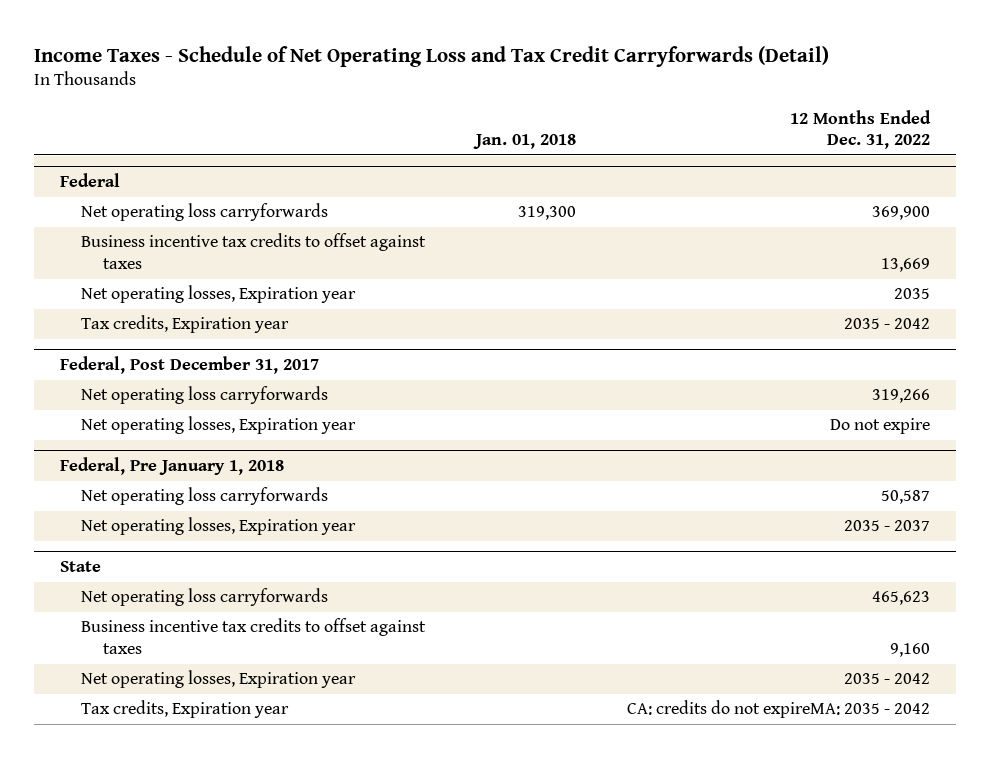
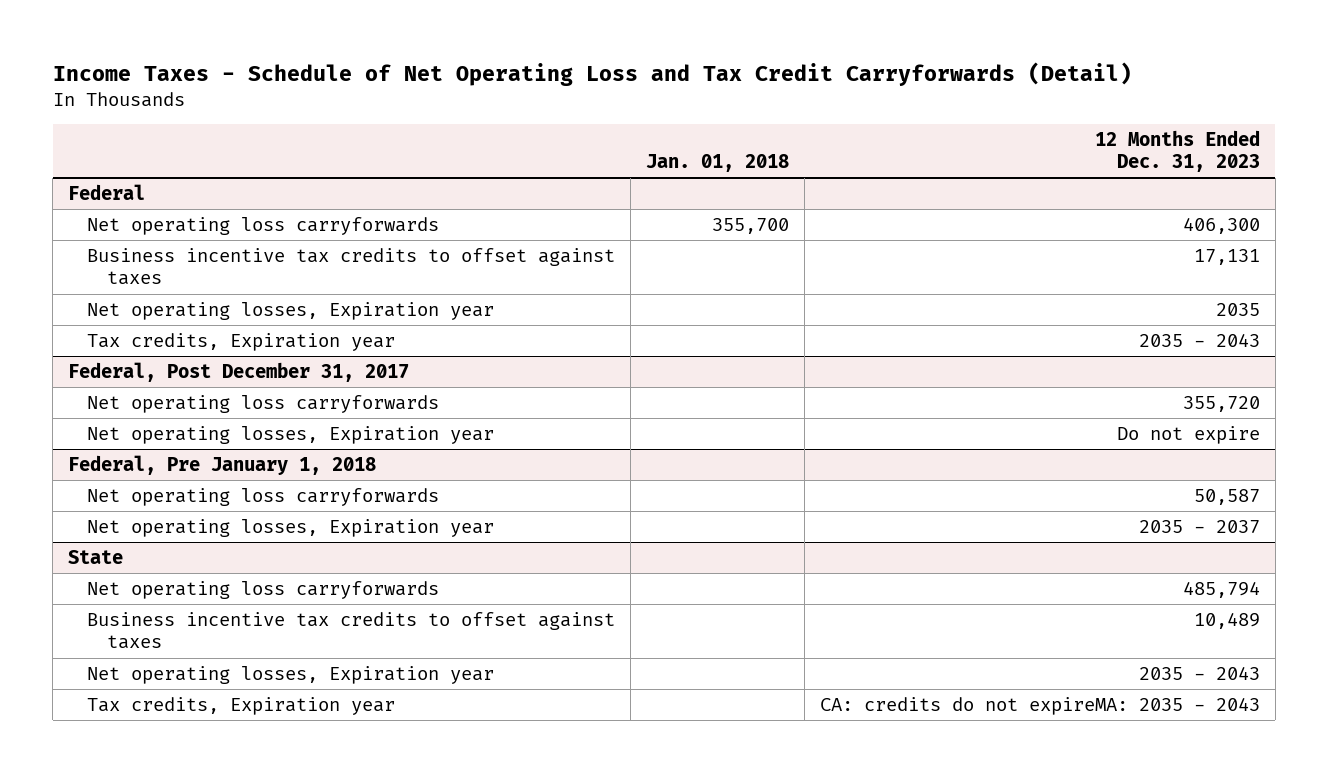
[790,109,932,150] 12 Months Ended Dec. 31, 2022 -> none
none -> [1094,129,1260,173] 12 Months Ended Dec. 31, 2023
[518,206,577,221] 319,300 -> [712,217,790,234] 355,700

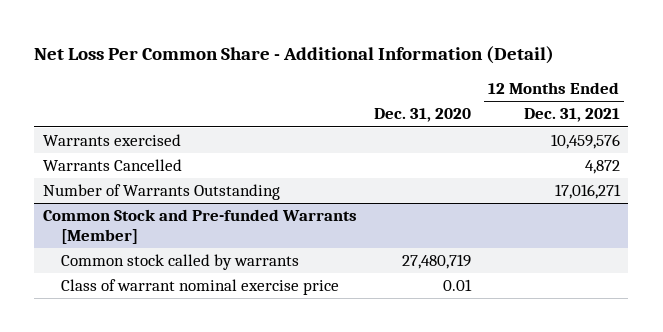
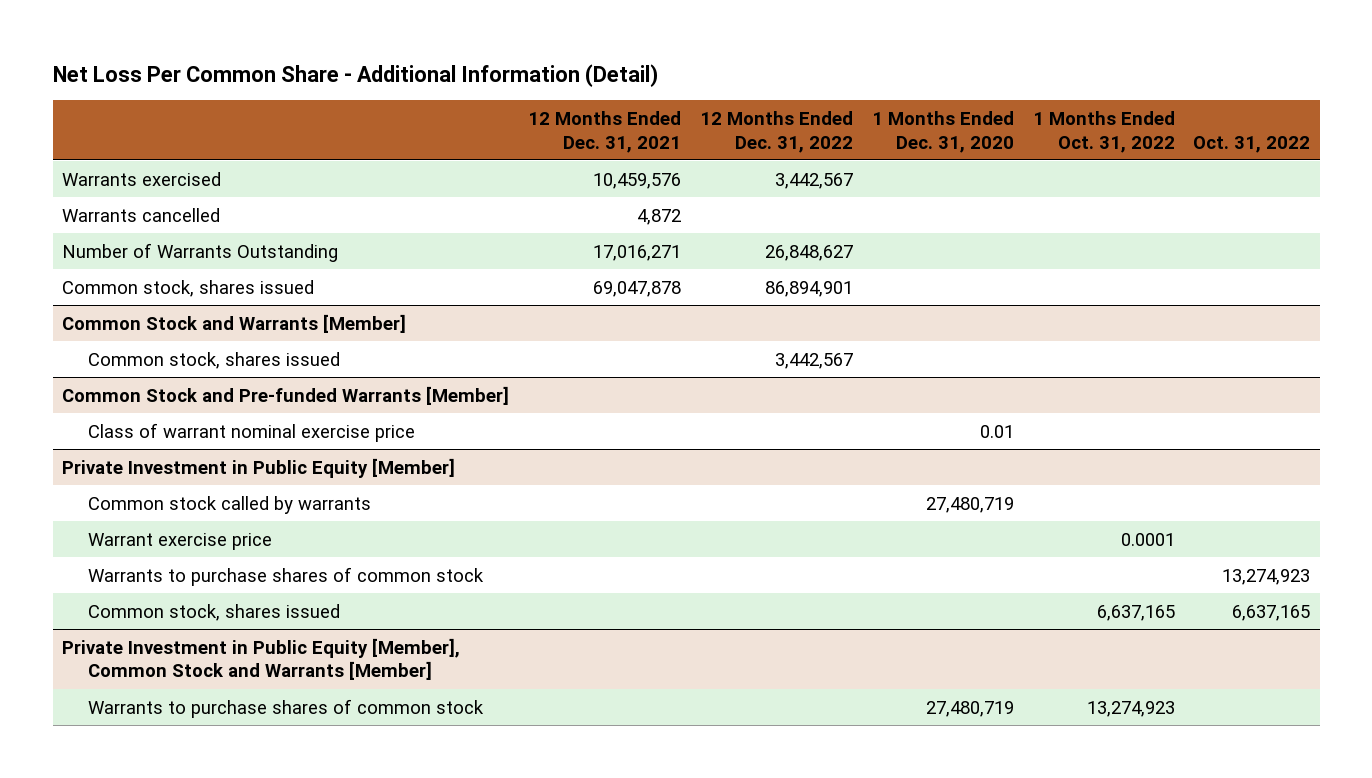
[374,108,472,123] Dec. 31, 2020 -> none
none -> [699,111,853,153] 12 Months Ended Dec. 31, 2022
none -> [871,111,1014,153] 1 Months Ended Dec. 31, 2020
none -> [1032,111,1175,153] 1 Months Ended Oct. 31, 2022
none -> [1193,135,1311,153] Oct. 31, 2022
[43,159,183,172] Warrants Cancelled -> [62,207,221,222] Warrants cancelled
none -> [62,279,315,297] Common stock, shares issued
none -> [62,313,407,333] Common Stock and Warrants [Member]
none -> [87,351,340,369] Common stock, shares issued
[61,254,300,271] Common stock called by warrants -> none
none -> [62,457,456,478] Private Investment in Public Equity [Member]
none -> [87,495,371,514] Common stock called by warrants
none -> [87,532,272,550] Warrant exercise price
none -> [87,566,484,586] Warrants to purchase shares of common stock
none -> [87,603,340,621] Common stock, shares issued
none -> [62,637,461,681] Private Investment in Public Equity [Member], Common Stock and Warrants [Member]
none -> [87,698,484,718] Warrants to purchase shares of common stock

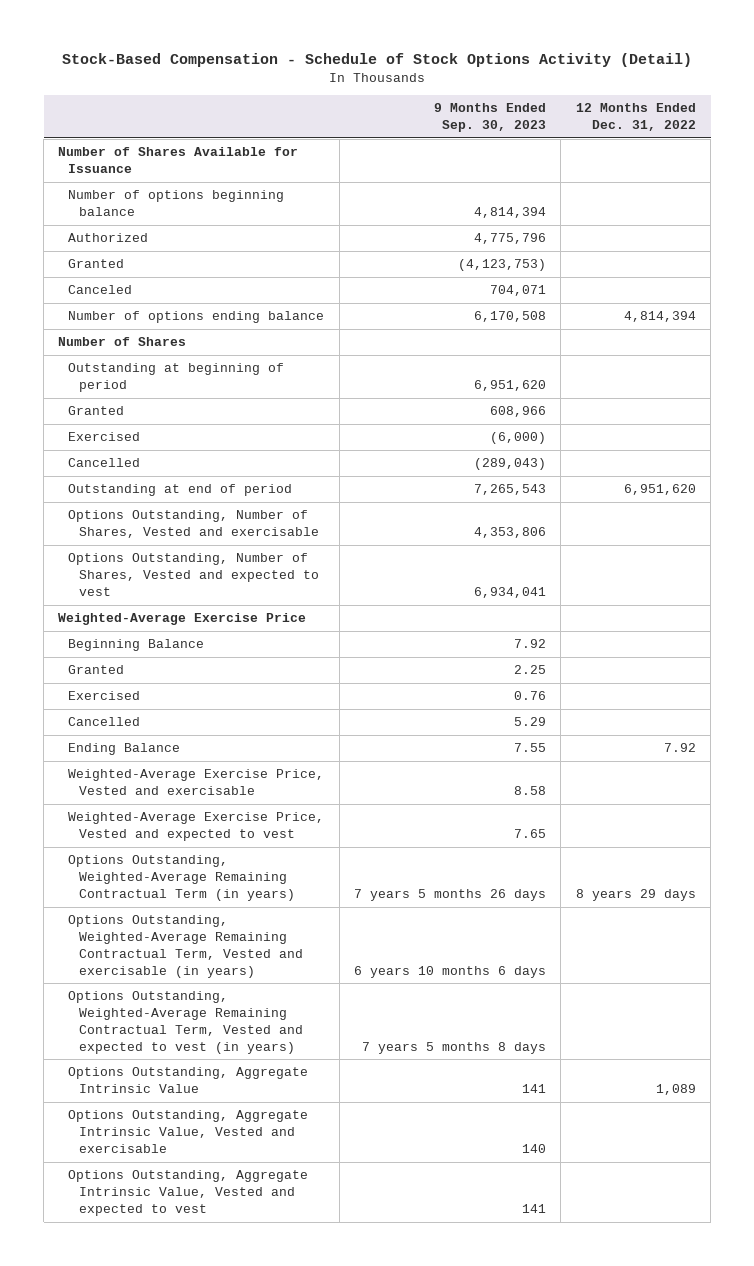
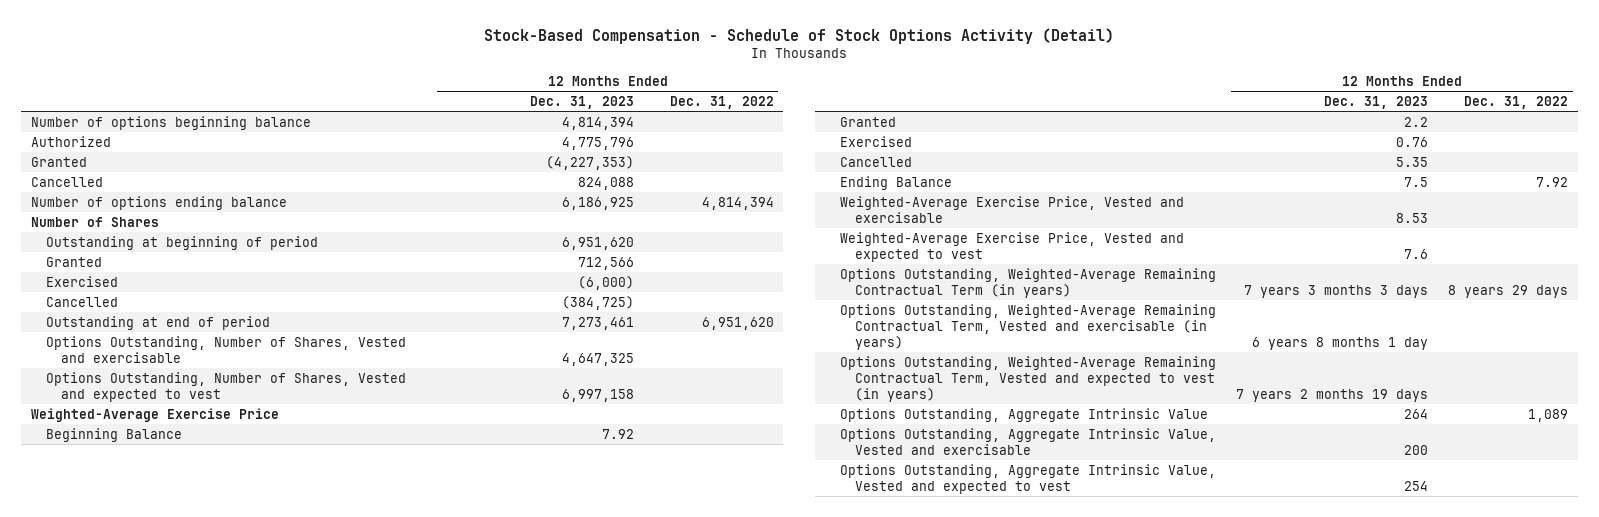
[434,103,547,133] 9 Months Ended Sep. 30, 2023 -> none
none -> [529,95,634,109] Dec. 31, 2023
[58,147,299,174] Number of Shares Available for Issuance -> none
[68,285,133,295] Canceled -> [31,176,104,187] Cancelled

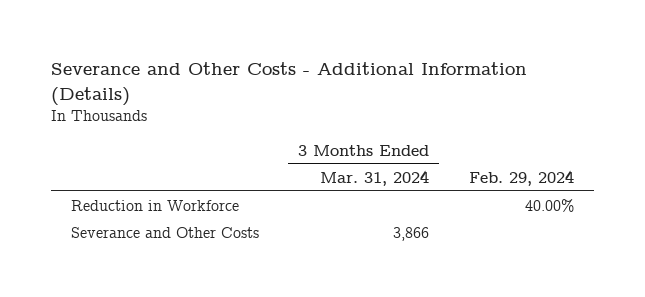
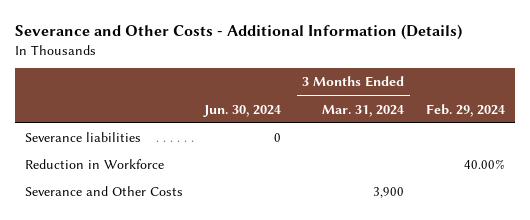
none -> [203,104,282,117] Jun. 30, 2024
none -> [25,132,142,143] Severance liabilities
[393,226,430,241] 3,866 -> [373,187,405,199] 3,900

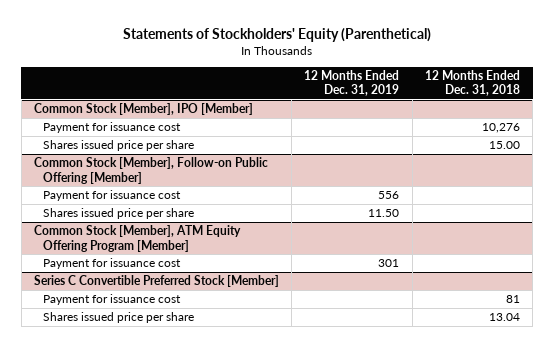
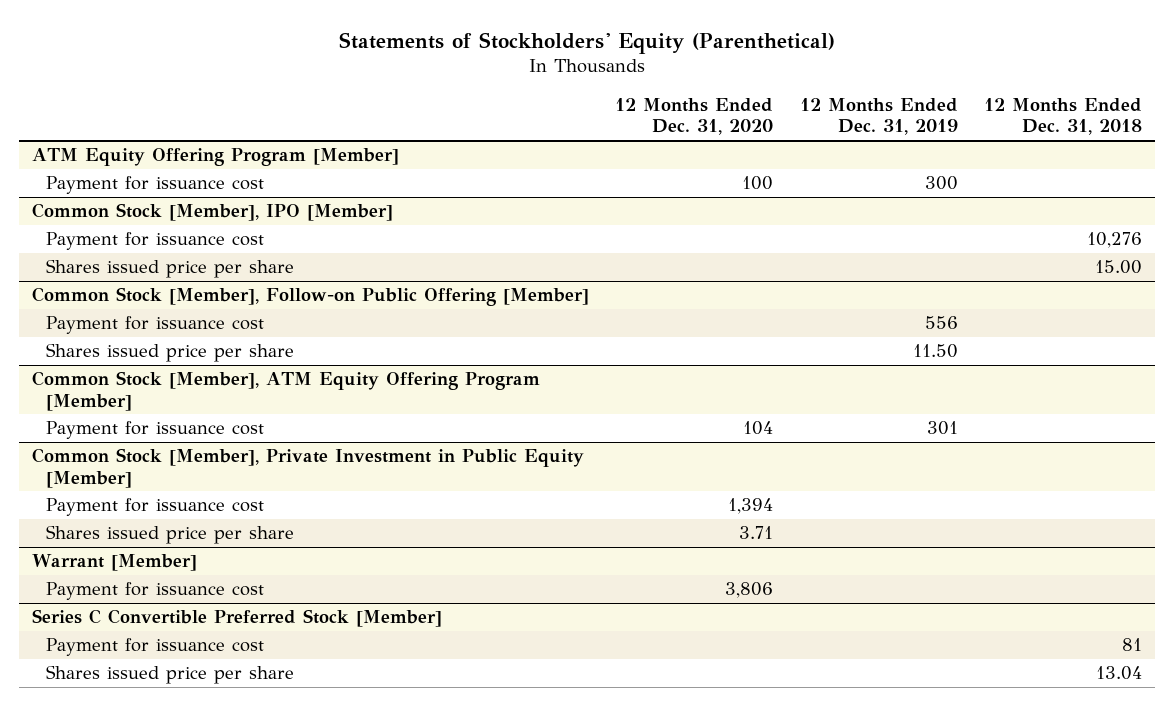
none -> [615,98,774,136] 12 Months Ended Dec. 31, 2020
none -> [32,148,400,167] ATM Equity Offering Program [Member]
none -> [46,176,265,195] Payment for issuance cost
none -> [32,448,585,488] Common Stock [Member], Private Investment in Public Equity [Member]
none -> [46,498,265,517] Payment for issuance cost
none -> [46,525,295,545] Shares issued price per share
none -> [32,554,198,572] Warrant [Member]
none -> [46,582,265,601] Payment for issuance cost

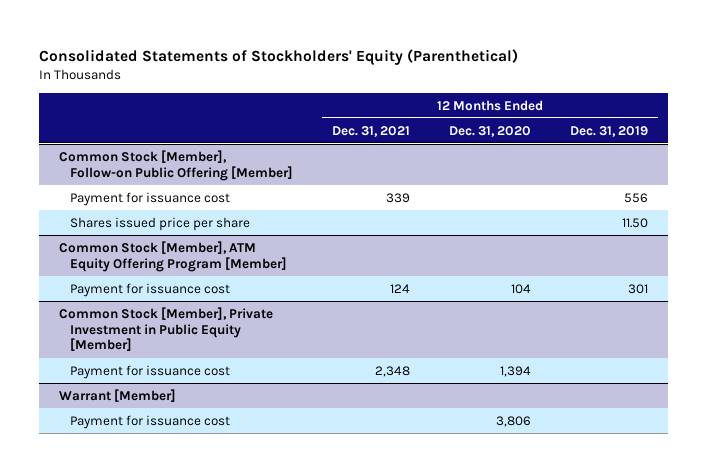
[339,31,836,54] Statements of Stockholders' Equity (Parenthetical) -> [39,48,519,65] Consolidated Statements of Stockholders' Equity (Parenthetical)
[983,98,1142,136] 12 Months Ended Dec. 31, 2018 -> none
none -> [331,125,410,137] Dec. 31, 2021
[32,148,400,167] ATM Equity Offering Program [Member] -> none
[46,176,265,195] Payment for issuance cost -> none
[32,203,394,222] Common Stock [Member], IPO [Member] -> none
[46,232,265,251] Payment for issuance cost -> none
[46,259,295,279] Shares issued price per share -> none
[46,525,295,545] Shares issued price per share -> none
[32,609,443,628] Series C Convertible Preferred Stock [Member] -> none
[46,638,265,657] Payment for issuance cost -> none
[46,665,295,685] Shares issued price per share -> none

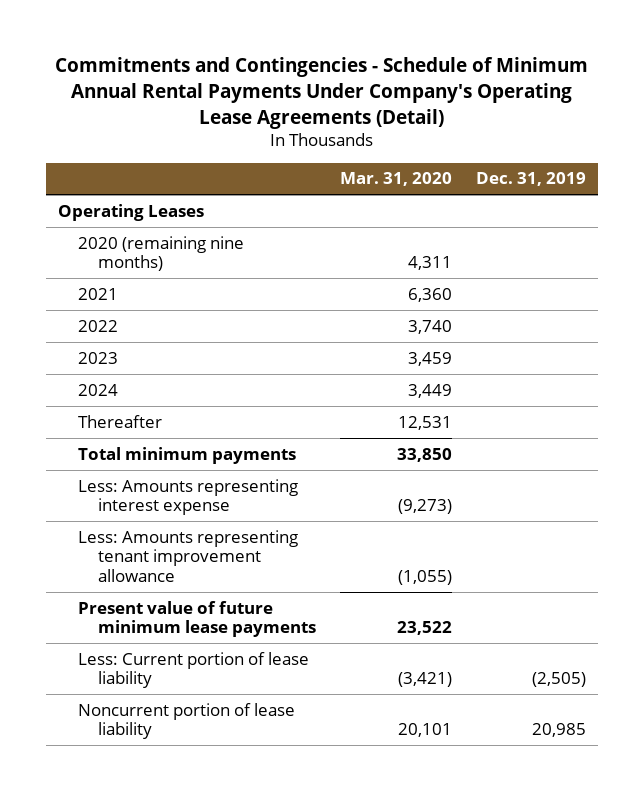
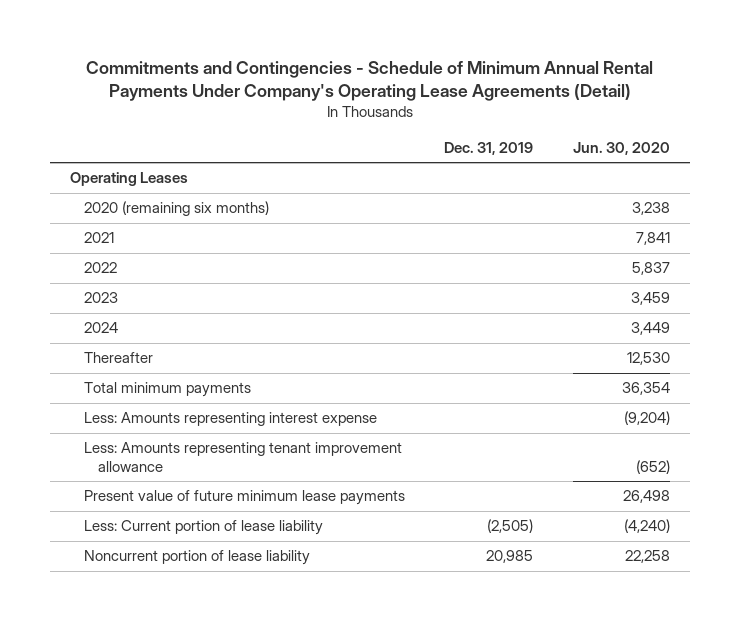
[339,172,452,187] Mar. 31, 2020 -> none
none -> [572,141,670,155] Jun. 30, 2020
[77,235,244,272] 2020 (remaining nine months) -> [84,201,270,217] 2020 (remaining six months)

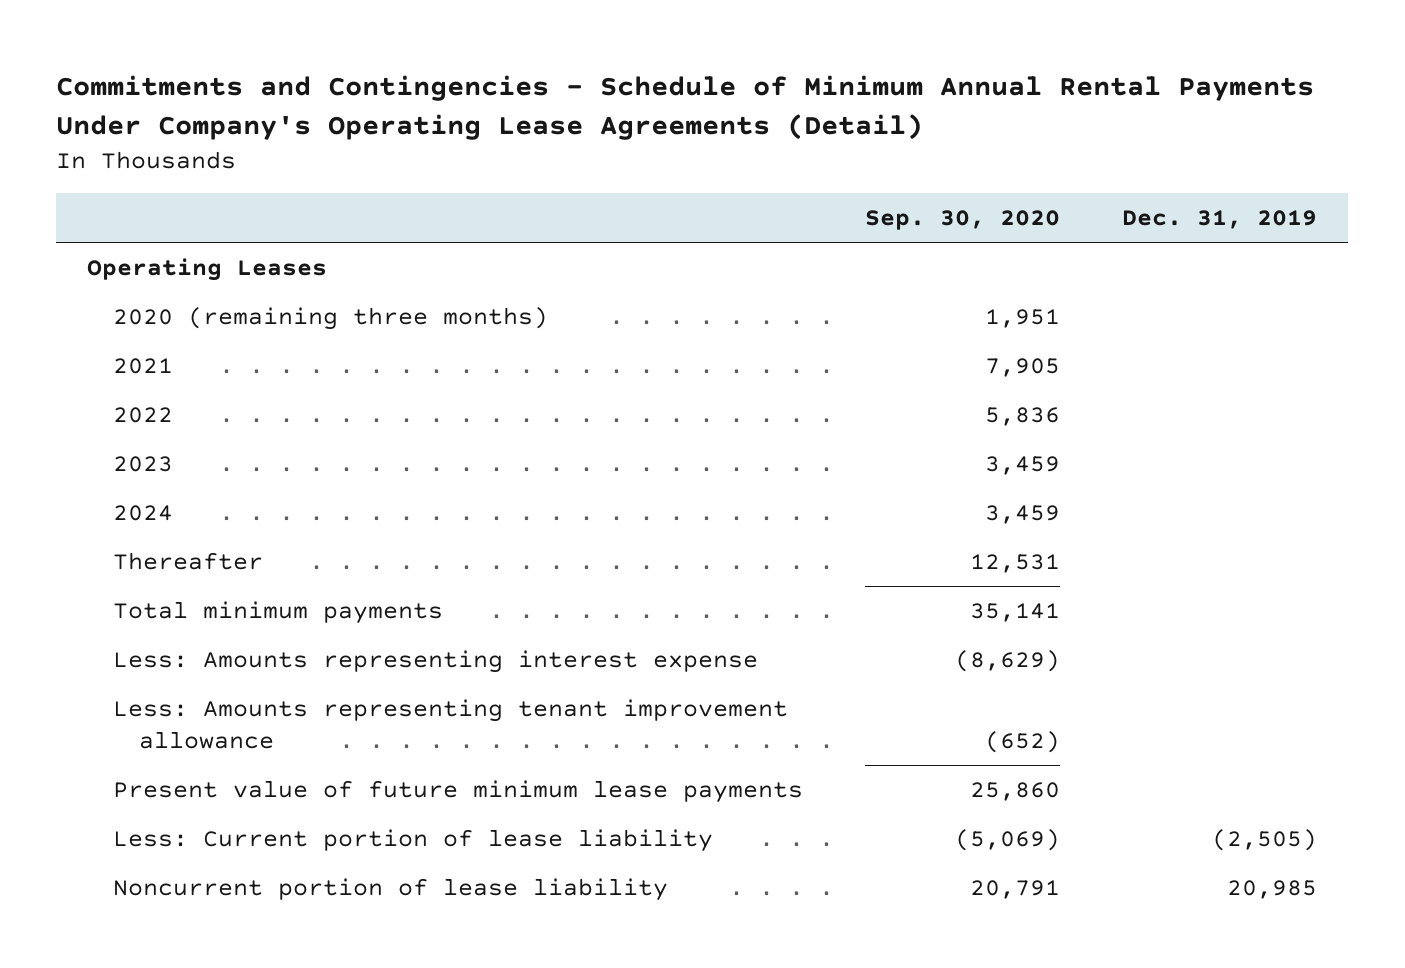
[572,141,670,155] Jun. 30, 2020 -> none
none -> [865,210,1061,231] Sep. 30, 2020
[84,201,270,217] 2020 (remaining six months) -> [113,306,549,330] 2020 (remaining three months)

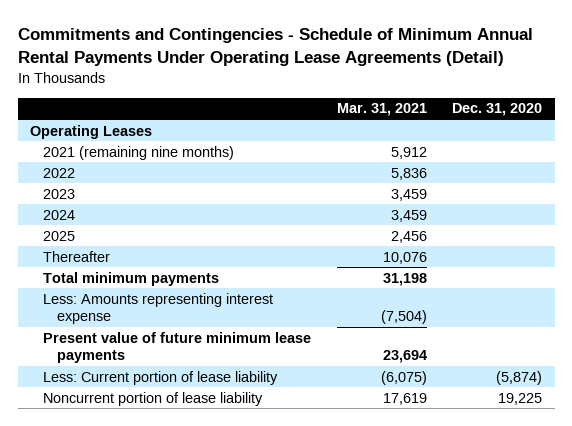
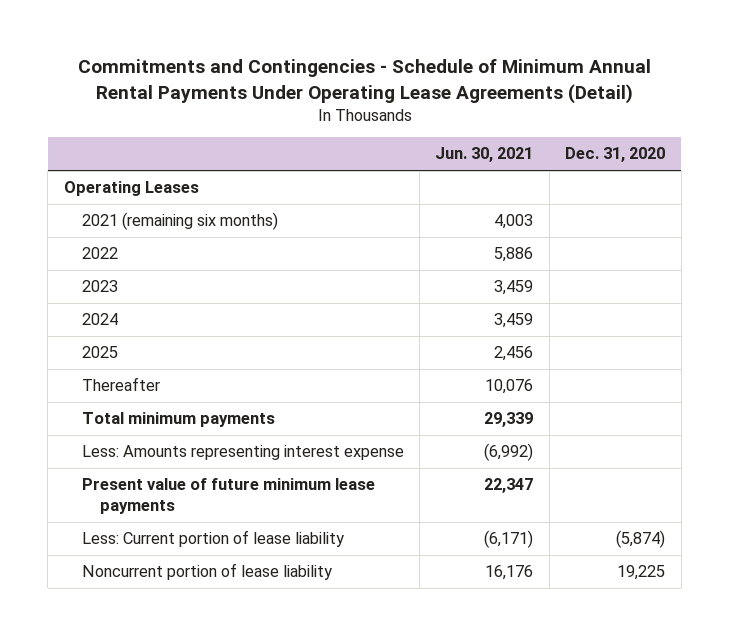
[336,103,427,117] Mar. 31, 2021 -> none
none -> [435,147,534,163] Jun. 30, 2021
[43,145,235,160] 2021 (remaining nine months) -> [81,212,278,231] 2021 (remaining six months)

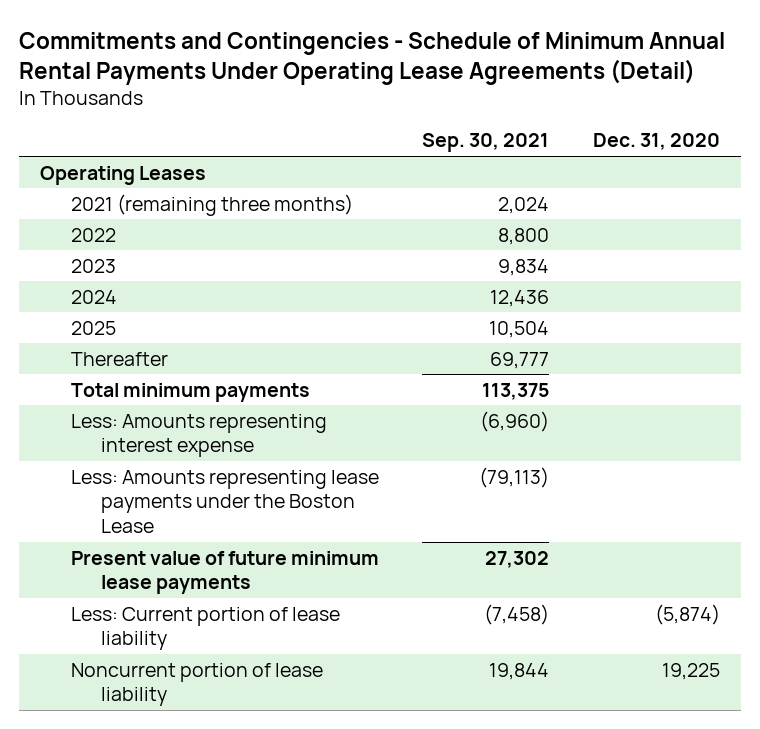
[435,147,534,163] Jun. 30, 2021 -> none
none -> [422,133,550,153] Sep. 30, 2021
[81,212,278,231] 2021 (remaining six months) -> [70,193,353,216] 2021 (remaining three months)
none -> [70,469,379,534] Less: Amounts representing lease payments under the Boston Lease

